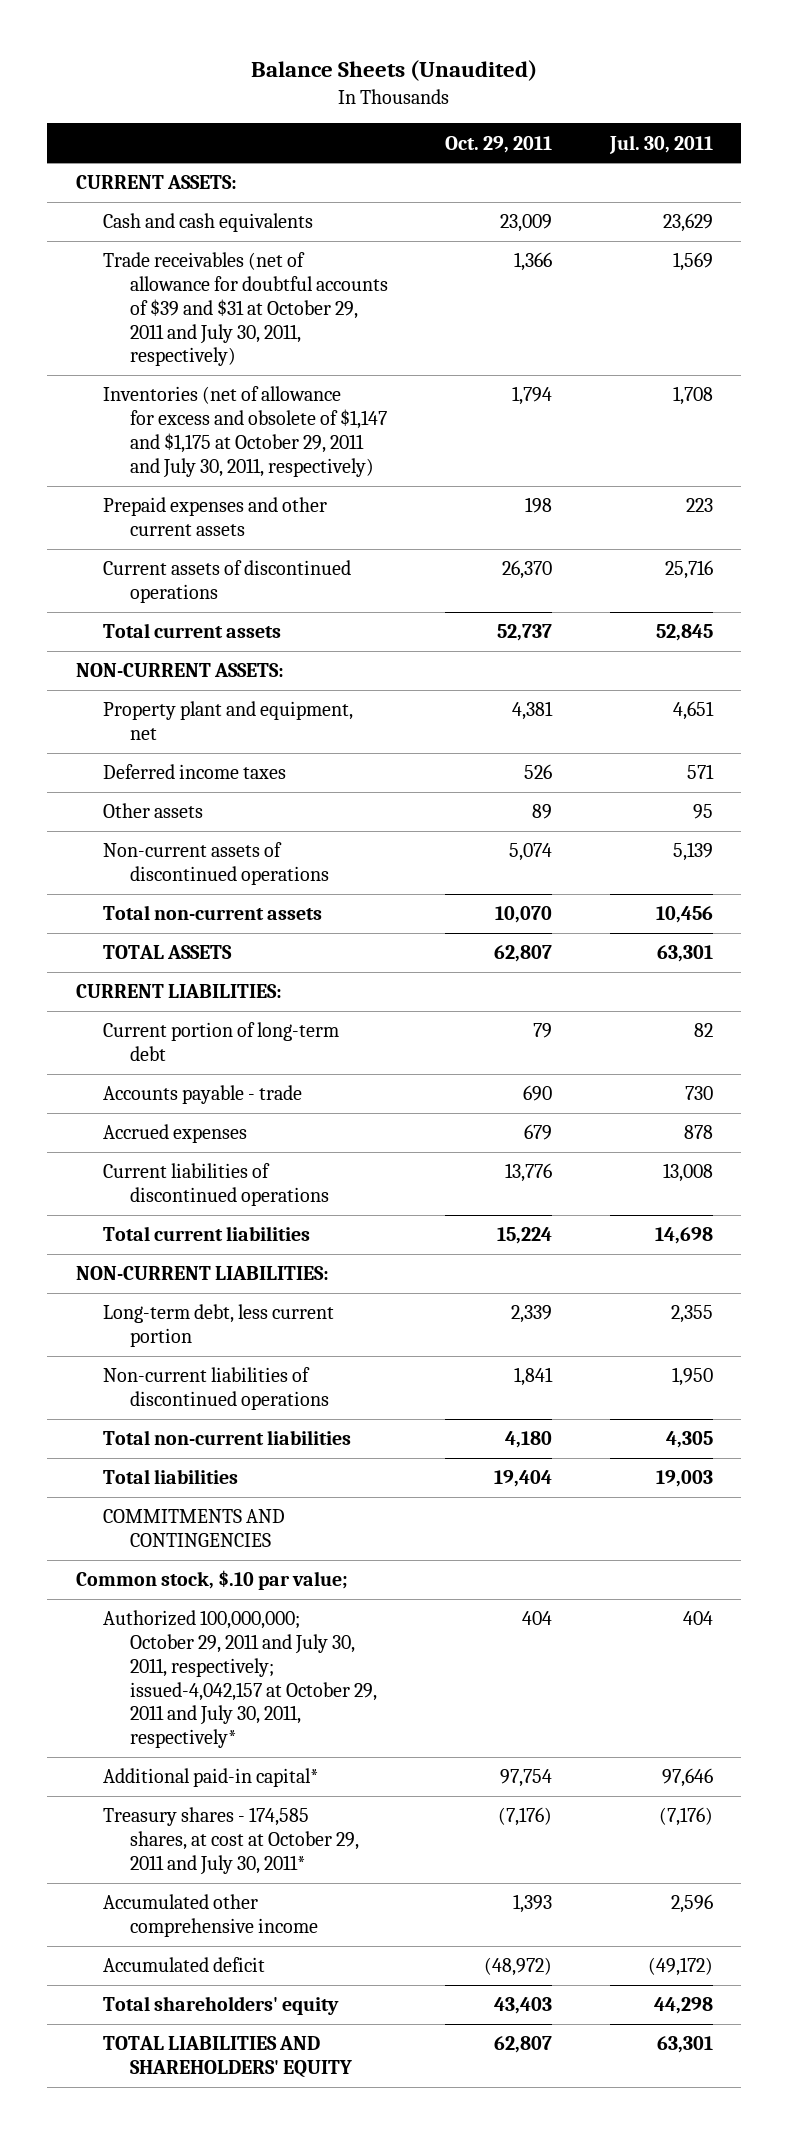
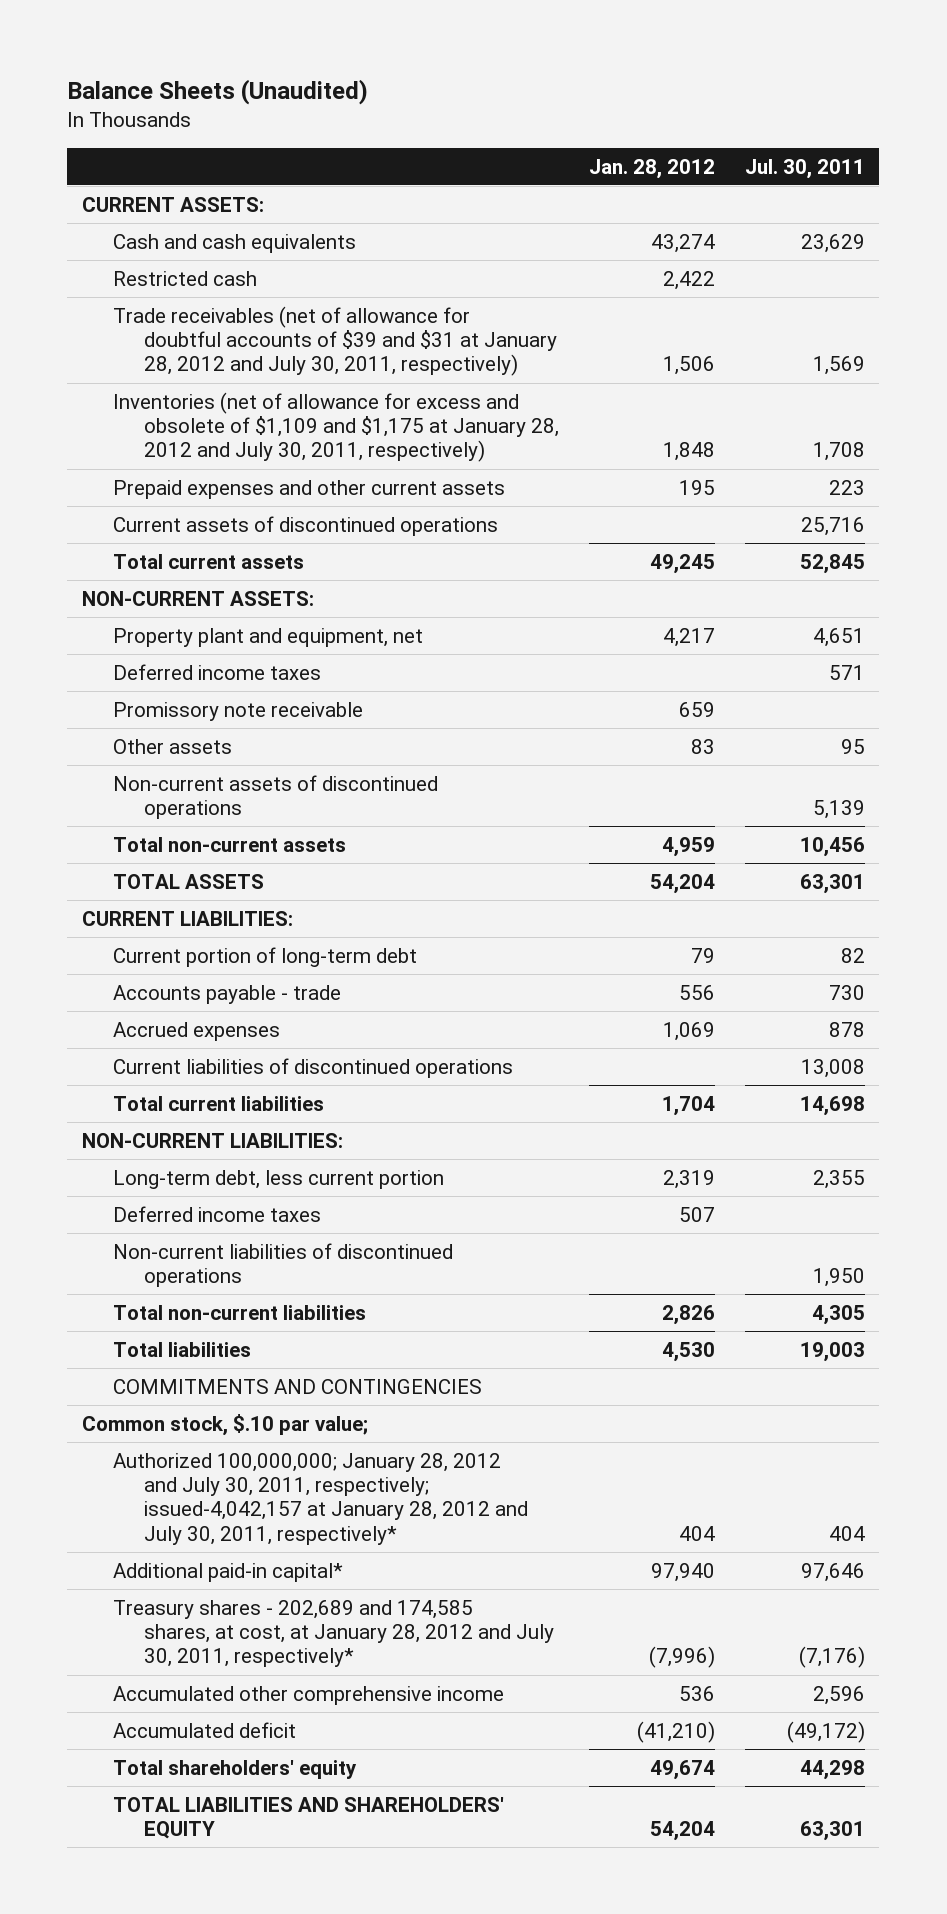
[445,135,553,153] Oct. 29, 2011 -> none
none -> [588,158,715,179] Jan. 28, 2012
none -> [112,270,257,286] Restricted cash
[102,252,389,367] Trade receivables (net of allowance for doubtful accounts of $39 and $31 at October 29, 2011 and July 30, 2011, respectively) -> [112,305,557,377] Trade receivables (net of allowance for doubtful accounts of $39 and $31 at January 28, 2012 and July 30, 2011, respectively)
[102,386,388,478] Inventories (net of allowance for excess and obsolete of $1,147 and $1,175 at October 29, 2011 and July 30, 2011, respectively) -> [112,391,559,463] Inventories (net of allowance for excess and obsolete of $1,109 and $1,175 at January 28, 2012 and July 30, 2011, respectively)
none -> [112,701,363,721] Promissory note receivable
none -> [112,1205,321,1222] Deferred income taxes
[102,1610,378,1749] Authorized 100,000,000; October 29, 2011 and July 30, 2011, respectively; issued-4,042,157 at October 29, 2011 and July 30, 2011, respectively* -> [112,1452,528,1545] Authorized 100,000,000; January 28, 2012 and July 30, 2011, respectively; issued-4,042,157 at January 28, 2012 and July 30, 2011, respectively*
[102,1807,360,1875] Treasury shares - 174,585 shares, at cost at October 29, 2011 and July 30, 2011* -> [112,1599,554,1668] Treasury shares - 202,689 and 174,585 shares, at cost, at January 28, 2012 and July 30, 2011, respectively*

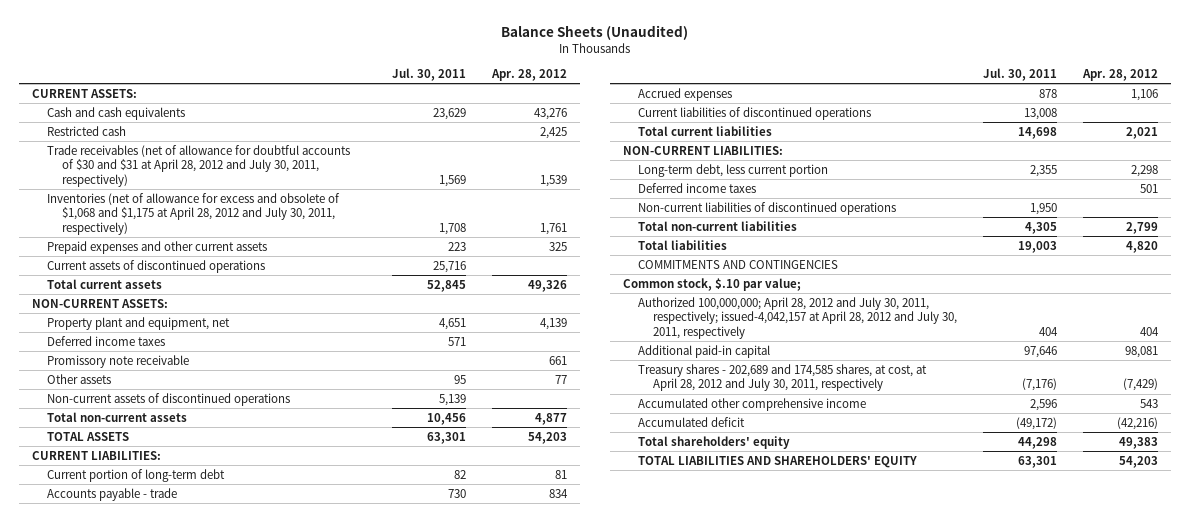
[588,158,715,179] Jan. 28, 2012 -> none
none -> [491,68,568,81] Apr. 28, 2012
[112,305,557,377] Trade receivables (net of allowance for doubtful accounts of $39 and $31 at January 28, 2012 and July 30, 2011, respectively) -> [46,144,350,187] Trade receivables (net of allowance for doubtful accounts of $30 and $31 at April 28, 2012 and July 30, 2011, respectively)
[112,391,559,463] Inventories (net of allowance for excess and obsolete of $1,109 and $1,175 at January 28, 2012 and July 30, 2011, respectively) -> [46,192,340,235] Inventories (net of allowance for excess and obsolete of $1,068 and $1,175 at April 28, 2012 and July 30, 2011, respectively)
[112,1452,528,1545] Authorized 100,000,000; January 28, 2012 and July 30, 2011, respectively; issued-4,042,157 at January 28, 2012 and July 30, 2011, respectively* -> [637,296,957,339] Authorized 100,000,000; April 28, 2012 and July 30, 2011, respectively; issued-4,042,157 at April 28, 2012 and July 30, 2011, respectively
[112,1562,343,1582] Additional paid-in capital* -> [637,344,770,358] Additional paid-in capital
[112,1599,554,1668] Treasury shares - 202,689 and 174,585 shares, at cost, at January 28, 2012 and July 30, 2011, respectively* -> [637,363,927,392] Treasury shares - 202,689 and 174,585 shares, at cost, at April 28, 2012 and July 30, 2011, respectively

